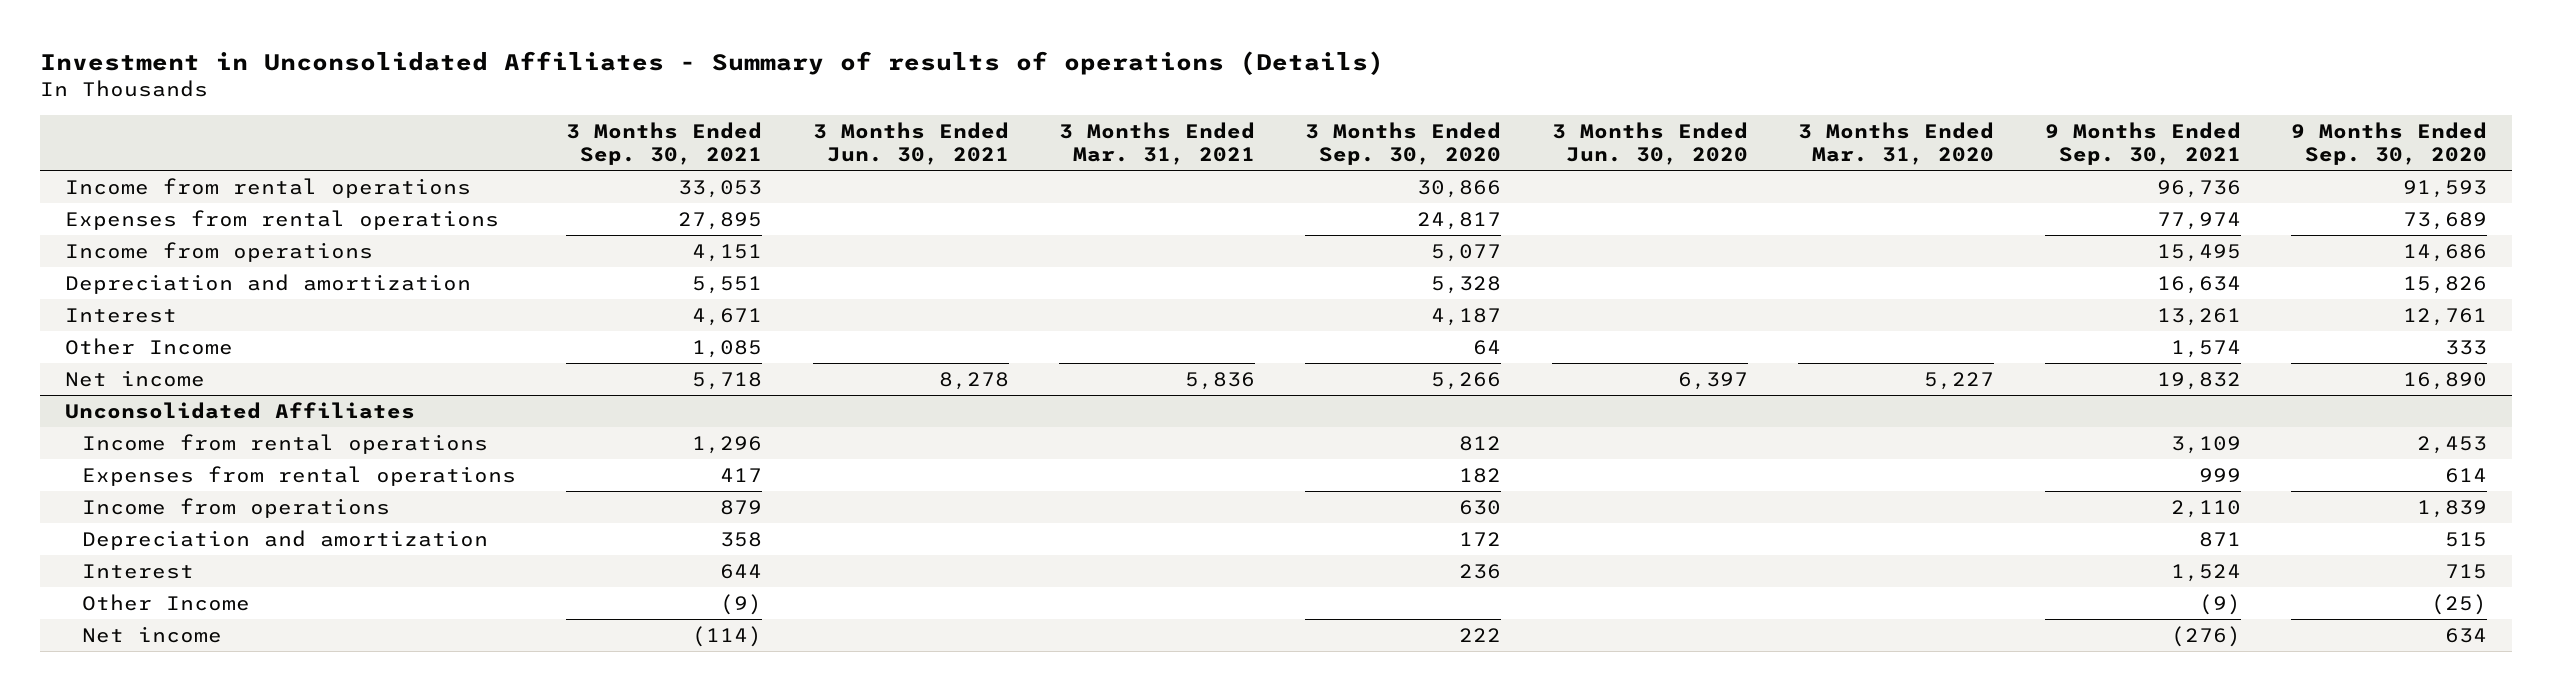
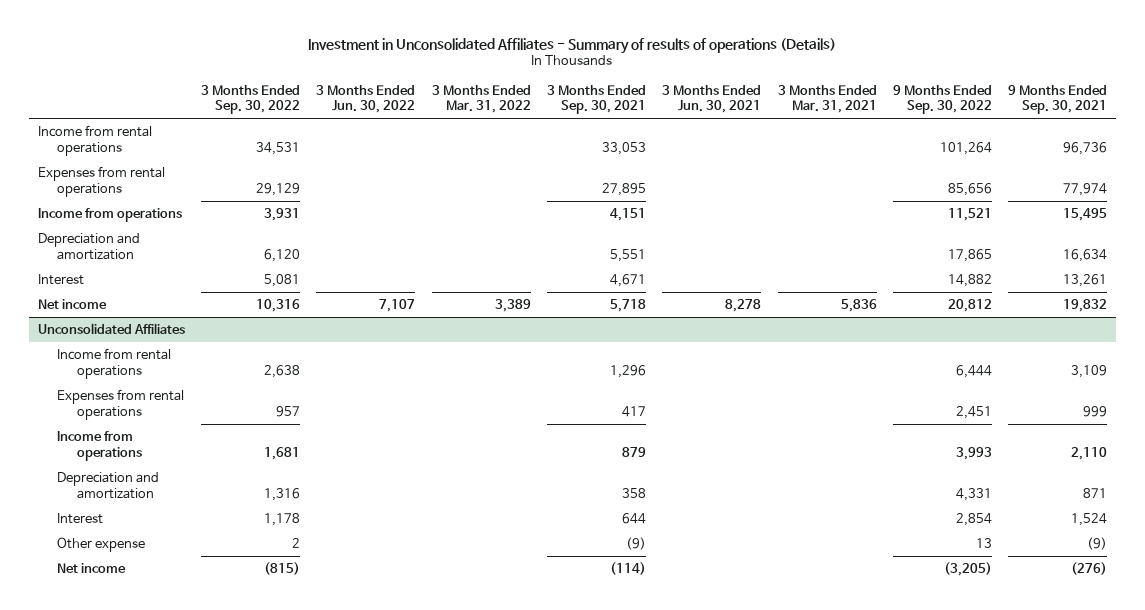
[1305,122,1502,165] 3 Months Ended Sep. 30, 2020 -> none
[1551,122,1748,165] 3 Months Ended Jun. 30, 2020 -> none
[1798,122,1995,165] 3 Months Ended Mar. 31, 2020 -> none
[2291,122,2488,165] 9 Months Ended Sep. 30, 2020 -> none
none -> [200,84,300,115] 3 Months Ended Sep. 30, 2022
none -> [316,84,416,114] 3 Months Ended Jun. 30, 2022
none -> [431,84,531,114] 3 Months Ended Mar. 31, 2022
none -> [892,84,992,115] 9 Months Ended Sep. 30, 2022
[64,337,233,355] Other Income -> none
[81,593,250,611] Other Income -> none
none -> [57,536,146,552] Other expense

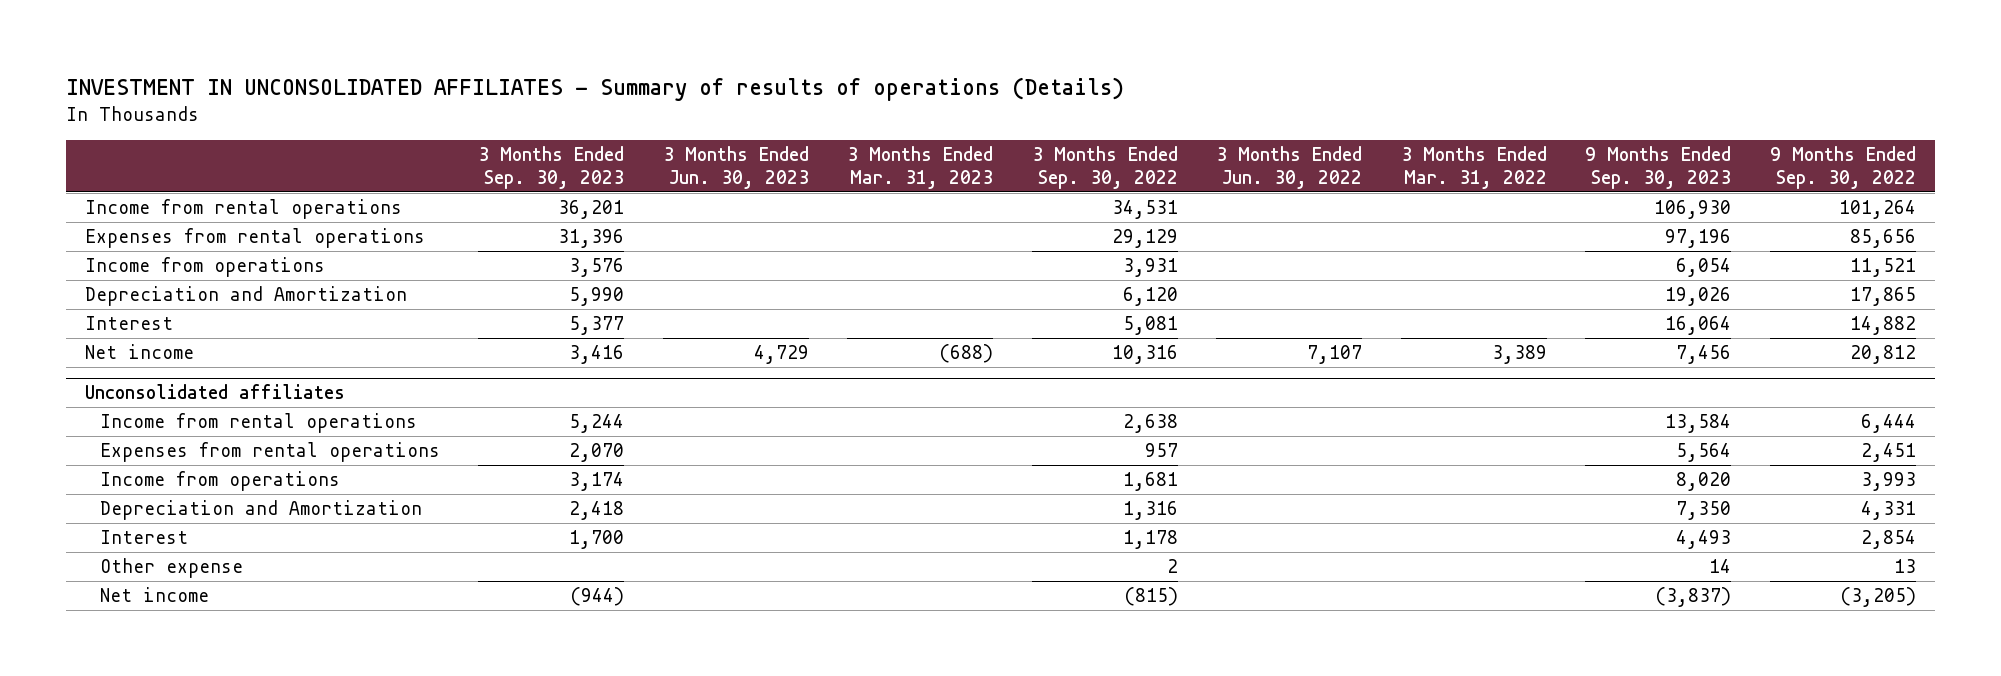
[308,37,837,54] Investment in Unconsolidated Affiliates - Summary of results of operations (Details) -> [65,77,1124,102] INVESTMENT IN UNCONSOLIDATED AFFILIATES - Summary of results of operations (Details)
[546,84,646,115] 3 Months Ended Sep. 30, 2021 -> none
[662,84,762,114] 3 Months Ended Jun. 30, 2021 -> none
[777,84,877,114] 3 Months Ended Mar. 31, 2021 -> none
[1008,84,1108,115] 9 Months Ended Sep. 30, 2021 -> none
none -> [478,146,625,190] 3 Months Ended Sep. 30, 2023
none -> [662,146,809,190] 3 Months Ended Jun. 30, 2023
none -> [847,146,994,190] 3 Months Ended Mar. 31, 2023
none -> [1585,146,1732,190] 9 Months Ended Sep. 30, 2023
[37,232,140,260] Depreciation and amortization -> [85,286,408,307] Depreciation and Amortization
[37,322,185,334] Unconsolidated Affiliates -> [85,384,346,400] Unconsolidated affiliates
[57,471,160,499] Depreciation and amortization -> [99,500,422,521] Depreciation and Amortization

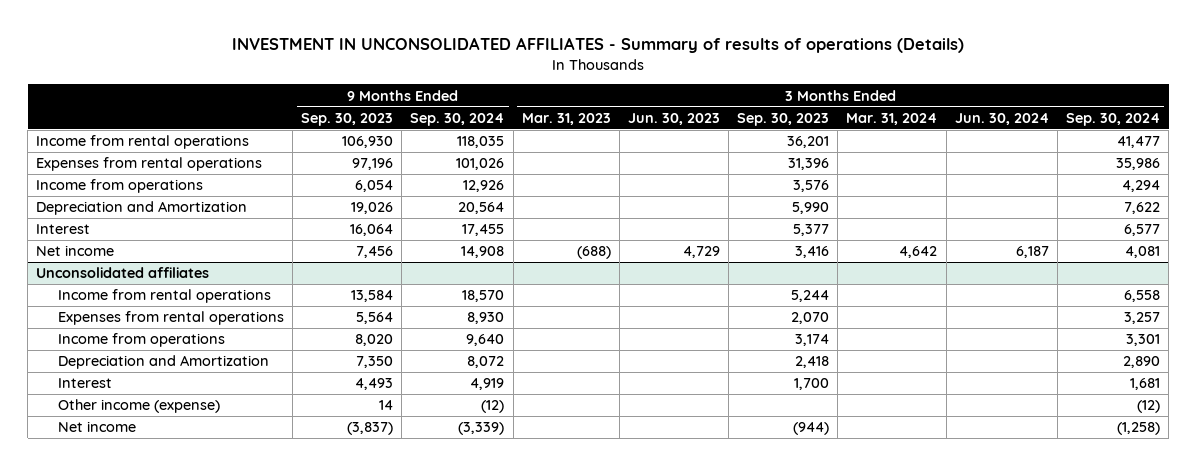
[1031,146,1178,190] 3 Months Ended Sep. 30, 2022 -> none
[1216,146,1363,190] 3 Months Ended Jun. 30, 2022 -> none
[1400,146,1547,190] 3 Months Ended Mar. 31, 2022 -> none
[1769,146,1916,190] 9 Months Ended Sep. 30, 2022 -> none
none -> [410,112,505,126] Sep. 30, 2024
none -> [846,112,938,125] Mar. 31, 2024
none -> [954,112,1049,125] Jun. 30, 2024
none -> [1065,112,1160,126] Sep. 30, 2024
[99,558,243,579] Other expense -> [57,399,220,414] Other income (expense)

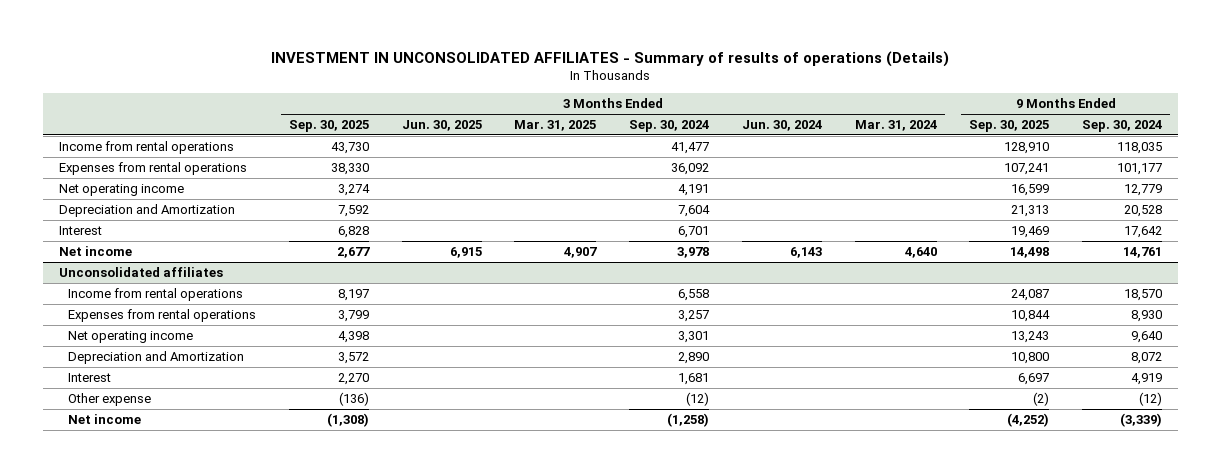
[301,112,394,126] Sep. 30, 2023 -> none
[521,112,611,125] Mar. 31, 2023 -> none
[627,112,720,125] Jun. 30, 2023 -> none
[737,112,830,126] Sep. 30, 2023 -> none
none -> [289,119,370,132] Sep. 30, 2025
none -> [401,119,482,131] Jun. 30, 2025
none -> [514,119,597,131] Mar. 31, 2025
none -> [969,119,1050,132] Sep. 30, 2025
[456,158,505,171] 101,026 -> [1116,162,1162,175] 101,177
[1115,158,1160,171] 35,986 -> [671,162,710,175] 36,092
[36,179,204,194] Income from operations -> [58,183,184,196] Net operating income
[463,180,505,193] 12,926 -> [1123,183,1162,196] 12,779
[1121,180,1160,193] 4,294 -> [678,183,710,196] 4,191
[458,202,505,215] 20,564 -> [1123,204,1162,217] 20,528
[1123,202,1160,215] 7,622 -> [678,204,711,217] 7,604
[462,224,505,237] 17,455 -> [1123,225,1162,238] 17,642
[1123,224,1160,237] 6,577 -> [678,225,710,238] 6,701
[461,246,505,259] 14,908 -> [1122,246,1162,258] 14,761
[899,246,938,259] 4,642 -> [904,246,937,258] 4,640
[1015,246,1049,259] 6,187 -> [789,246,822,258] 6,143
[1124,246,1160,259] 4,081 -> [677,246,710,258] 3,978
[57,333,225,348] Income from operations -> [68,330,194,343] Net operating income
[57,399,220,414] Other income (expense) -> [68,392,152,406] Other expense

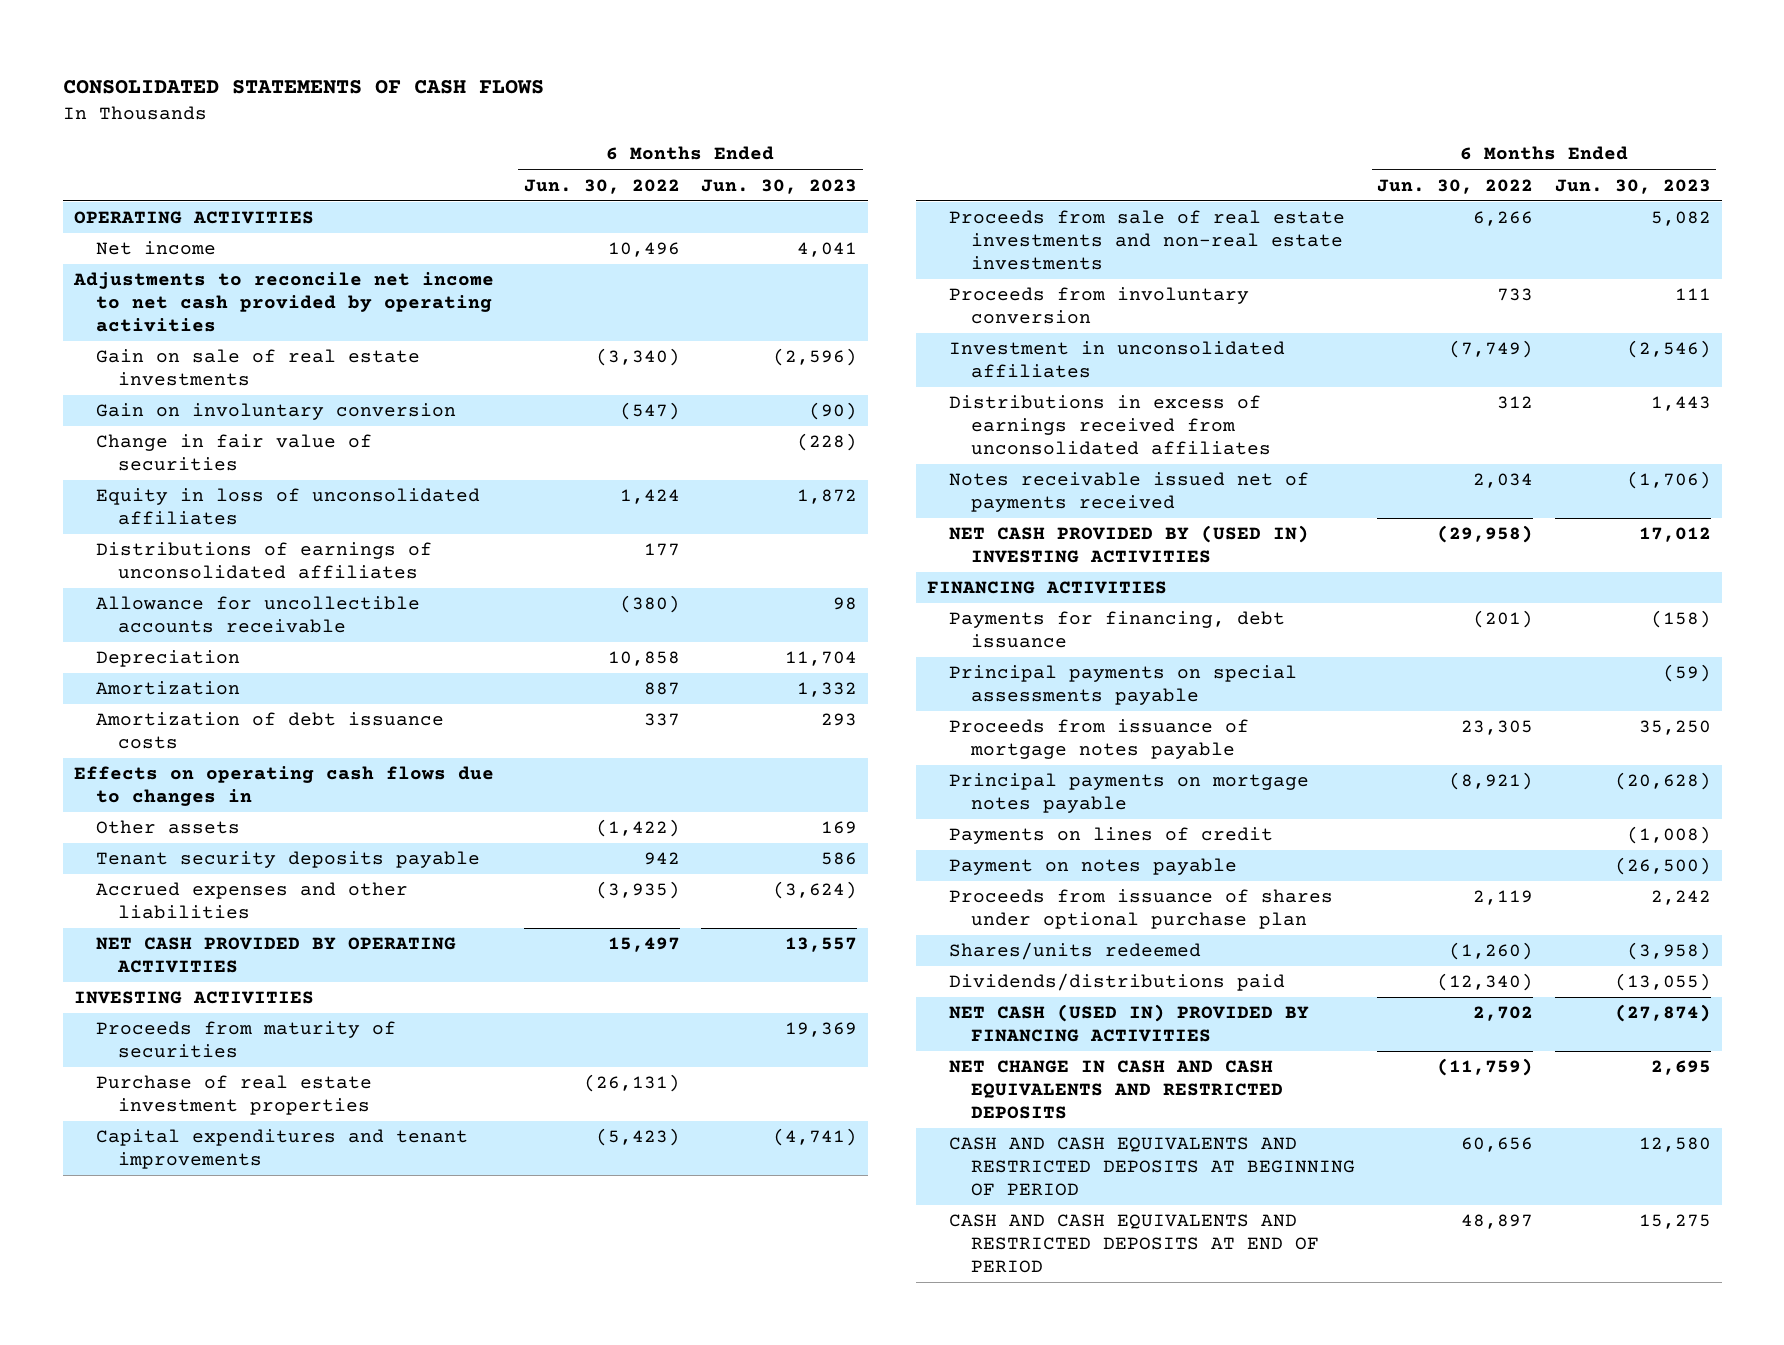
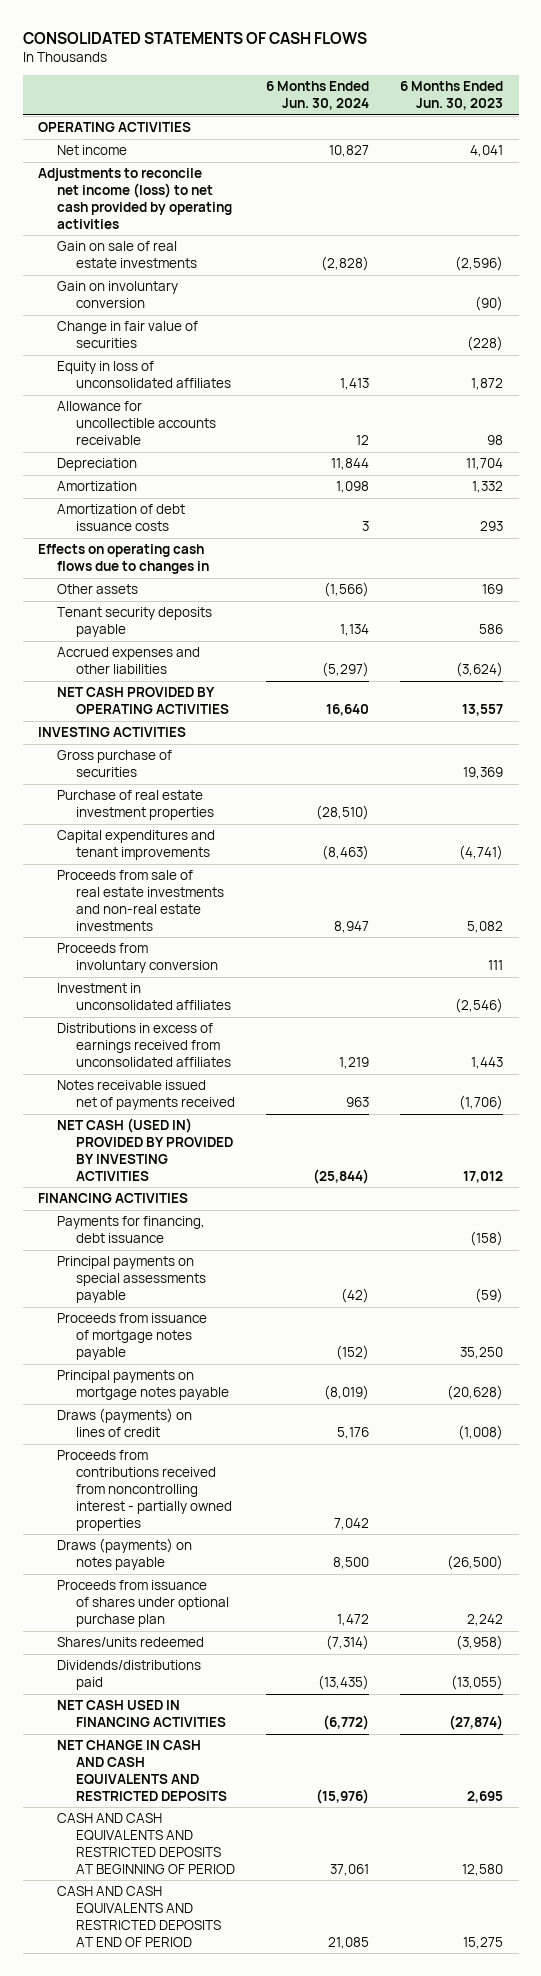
[523,178,680,194] Jun. 30, 2022 -> none
none -> [265,81,369,111] 6 Months Ended Jun. 30, 2024
[72,272,494,332] Adjustments to reconcile net income to net cash provided by operating activities -> [38,168,233,229] Adjustments to reconcile net income (loss) to net cash provided by operating activities
[95,542,432,580] Distributions of earnings of unconsolidated affiliates -> none
[95,1021,396,1059] Proceeds from maturity of securities -> [57,750,173,778] Gross purchase of securities
[949,525,1310,564] NET CASH PROVIDED BY (USED IN) INVESTING ACTIVITIES -> [57,1118,233,1181] NET CASH (USED IN) PROVIDED BY PROVIDED BY INVESTING ACTIVITIES
[949,827,1274,845] Payments on lines of credit -> [57,1408,193,1438] Draws (payments) on lines of credit
none -> [57,1450,232,1531] Proceeds from contributions received from noncontrolling interest - partially owned properties
[949,858,1238,876] Payment on notes payable -> [57,1538,193,1571] Draws (payments) on notes payable
[949,1004,1310,1043] NET CASH (USED IN) PROVIDED BY FINANCING ACTIVITIES -> [57,1700,226,1728] NET CASH USED IN FINANCING ACTIVITIES

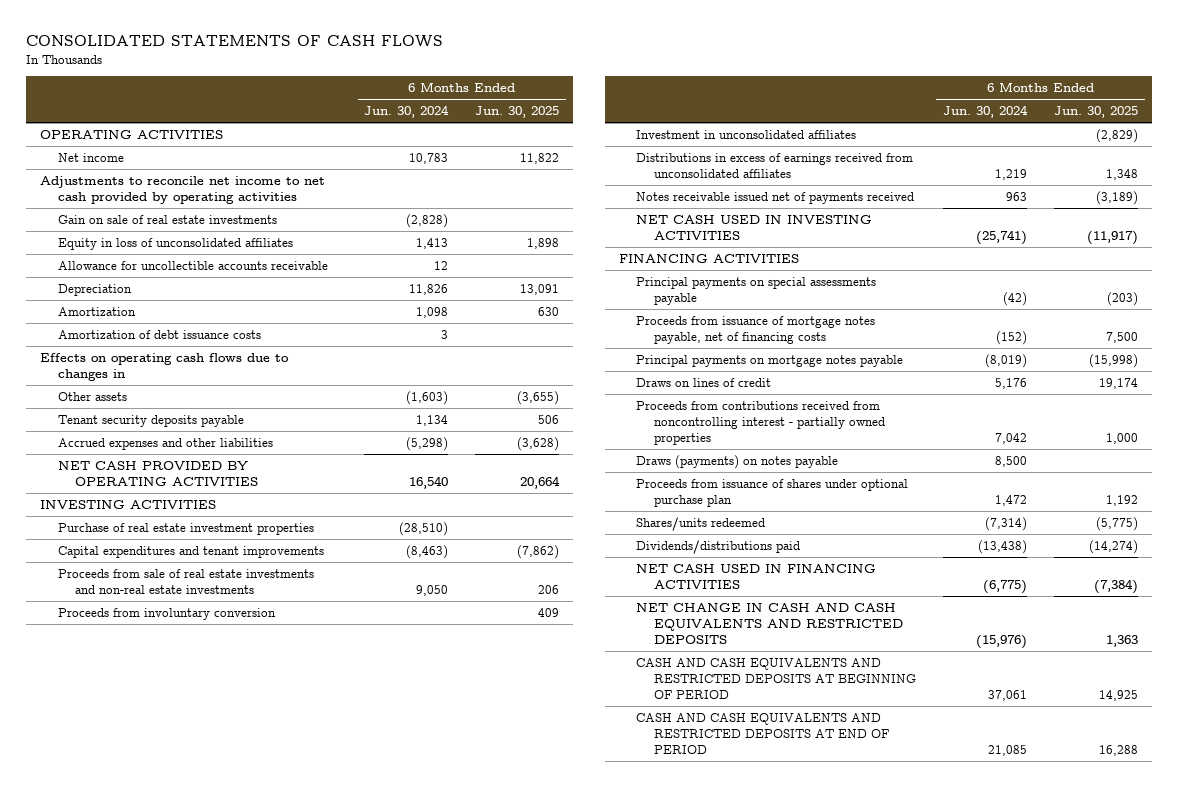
[400,81,504,111] 6 Months Ended Jun. 30, 2023 -> none
none -> [475,106,560,119] Jun. 30, 2025
[328,145,369,158] 10,827 -> [409,152,449,164] 10,783
[38,168,233,229] Adjustments to reconcile net income (loss) to net cash provided by operating activities -> [40,175,326,204] Adjustments to reconcile net income to net cash provided by operating activities
[57,281,179,309] Gain on involuntary conversion -> none
[57,321,199,349] Change in fair value of securities -> none
[330,458,369,471] 11,844 -> [409,283,449,295] 11,826
[323,582,369,598] (1,566) -> [406,390,449,405] (1,603)
[321,662,369,678] (5,297) -> [406,436,449,451] (5,298)
[325,704,369,717] 16,640 -> [409,475,449,489] 16,540
[57,750,173,778] Gross purchase of securities -> none
[333,920,369,933] 8,947 -> [416,584,449,596] 9,050
[57,1118,233,1181] NET CASH (USED IN) PROVIDED BY PROVIDED BY INVESTING ACTIVITIES -> [636,214,873,240] NET CASH USED IN INVESTING ACTIVITIES
[312,1168,369,1184] (25,844) -> [975,229,1027,245] (25,741)
[57,1216,206,1244] Payments for financing, debt issuance -> none
[57,1313,208,1360] Proceeds from issuance of mortgage notes payable -> [636,315,876,344] Proceeds from issuance of mortgage notes payable, net of financing costs
[57,1408,193,1438] Draws (payments) on lines of credit -> [636,377,772,387] Draws on lines of credit
[317,1675,369,1691] (13,435) -> [977,539,1027,554] (13,438)
[322,1715,369,1731] (6,772) -> [982,579,1027,594] (6,775)

